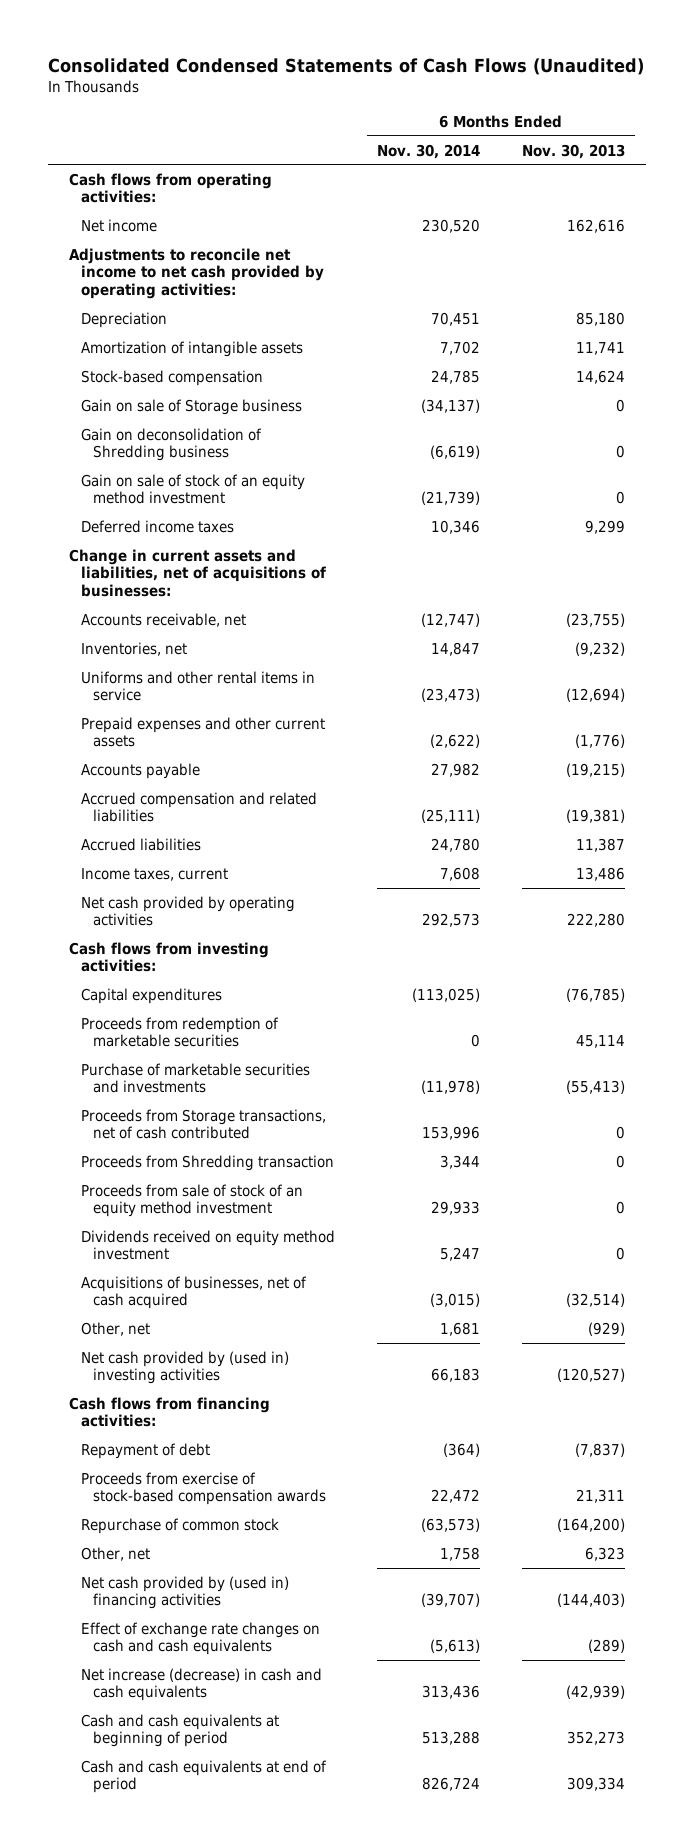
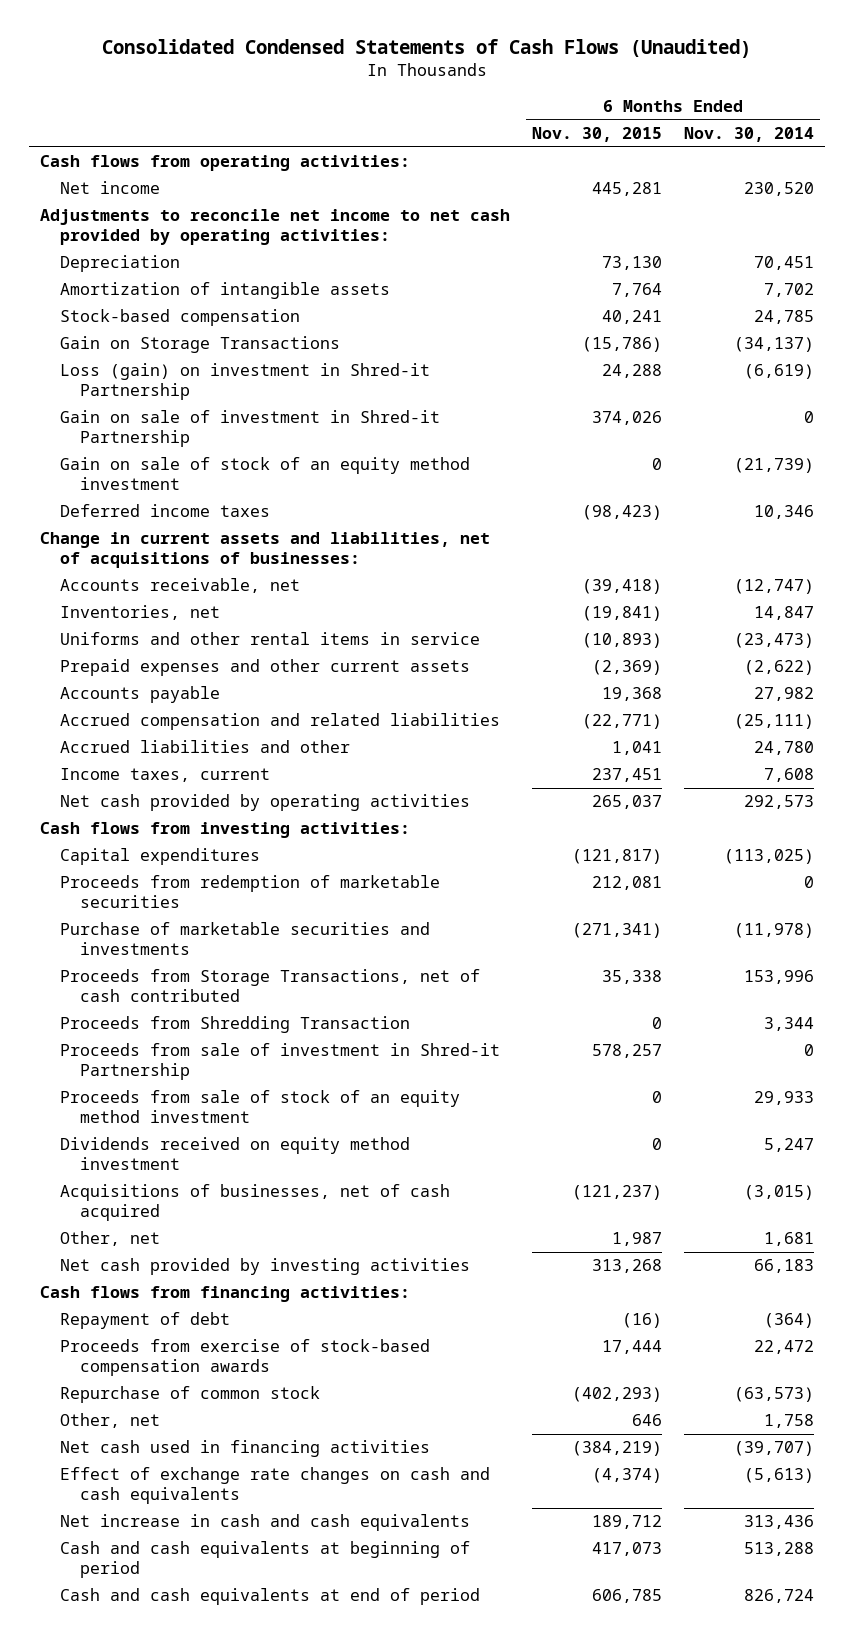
[521,143,625,159] Nov. 30, 2013 -> none
none -> [531,127,662,143] Nov. 30, 2015
[81,398,303,415] Gain on sale of Storage business -> [59,336,340,354] Gain on Storage Transactions
none -> [59,363,430,400] Loss (gain) on investment in Shred-it Partnership
[81,427,263,462] Gain on deconsolidation of Shredding business -> [59,410,440,447] Gain on sale of investment in Shred-it Partnership
[430,445,481,460] (6,619) -> [804,411,815,424] 0
[81,837,202,851] Accrued liabilities -> [59,740,350,754] Accrued liabilities and other
[81,1108,327,1140] Proceeds from Storage transactions, net of cash contributed -> [59,969,480,1002] Proceeds from Storage Transactions, net of cash contributed
[81,1154,335,1171] Proceeds from Shredding transaction -> [59,1016,410,1034] Proceeds from Shredding Transaction
none -> [59,1043,500,1080] Proceeds from sale of investment in Shred-it Partnership
[81,1350,290,1385] Net cash provided by (used in) investing activities -> [59,1258,470,1276] Net cash provided by investing activities
[81,1575,290,1610] Net cash provided by (used in) financing activities -> [59,1440,430,1458] Net cash used in financing activities
[81,1667,323,1702] Net increase (decrease) in cash and cash equivalents -> [59,1514,470,1532] Net increase in cash and cash equivalents

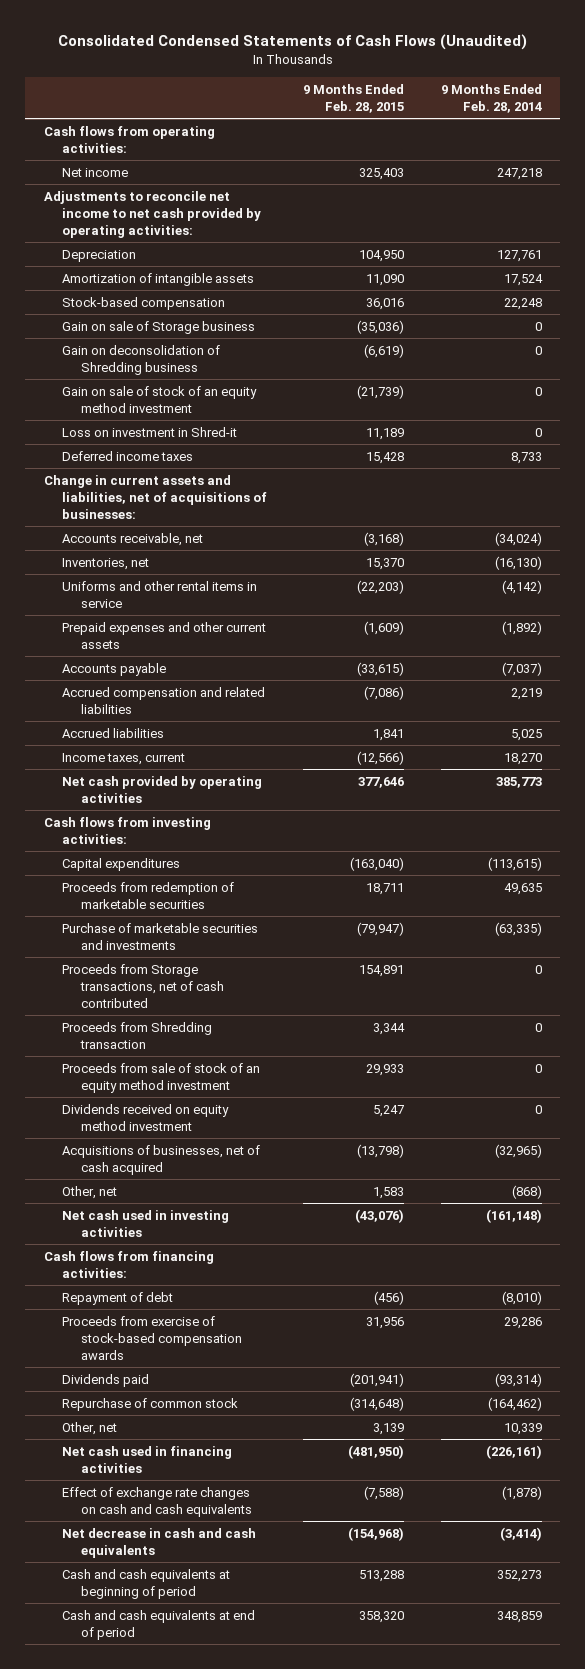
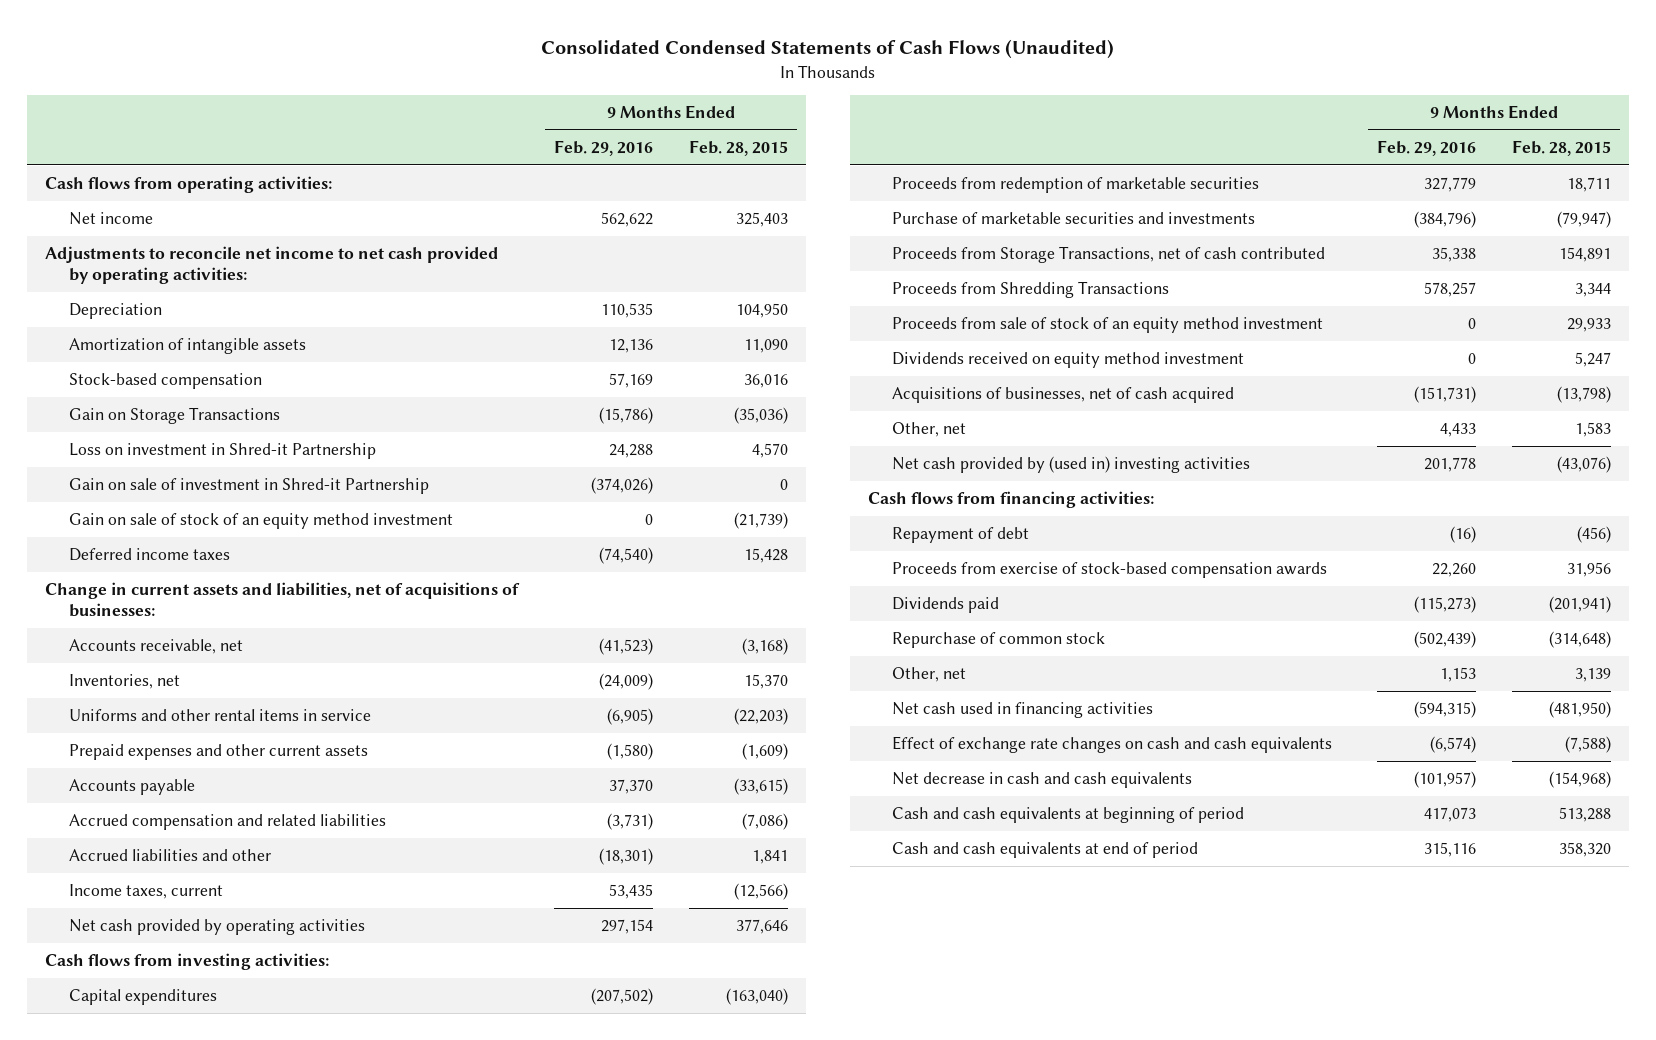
[440,83,542,113] 9 Months Ended Feb. 28, 2014 -> none
none -> [553,139,653,156] Feb. 29, 2016
[62,320,256,334] Gain on sale of Storage business -> [68,407,280,425] Gain on Storage Transactions
none -> [68,443,376,460] Loss on investment in Shred-it Partnership
[62,344,221,375] Gain on deconsolidation of Shredding business -> [68,478,429,495] Gain on sale of investment in Shred-it Partnership
[364,343,405,358] (6,619) -> [779,479,788,491] 0
[62,426,238,437] Loss on investment in Shred-it -> none
[62,727,165,738] Accrued liabilities -> [68,849,271,862] Accrued liabilities and other
[62,963,224,1008] Proceeds from Storage transactions, net of cash contributed -> [891,246,1325,264] Proceeds from Storage Transactions, net of cash contributed
[62,1021,213,1049] Proceeds from Shredding transaction -> [891,281,1169,299] Proceeds from Shredding Transactions
[62,1209,230,1237] Net cash used in investing activities -> [891,456,1250,474] Net cash provided by (used in) investing activities

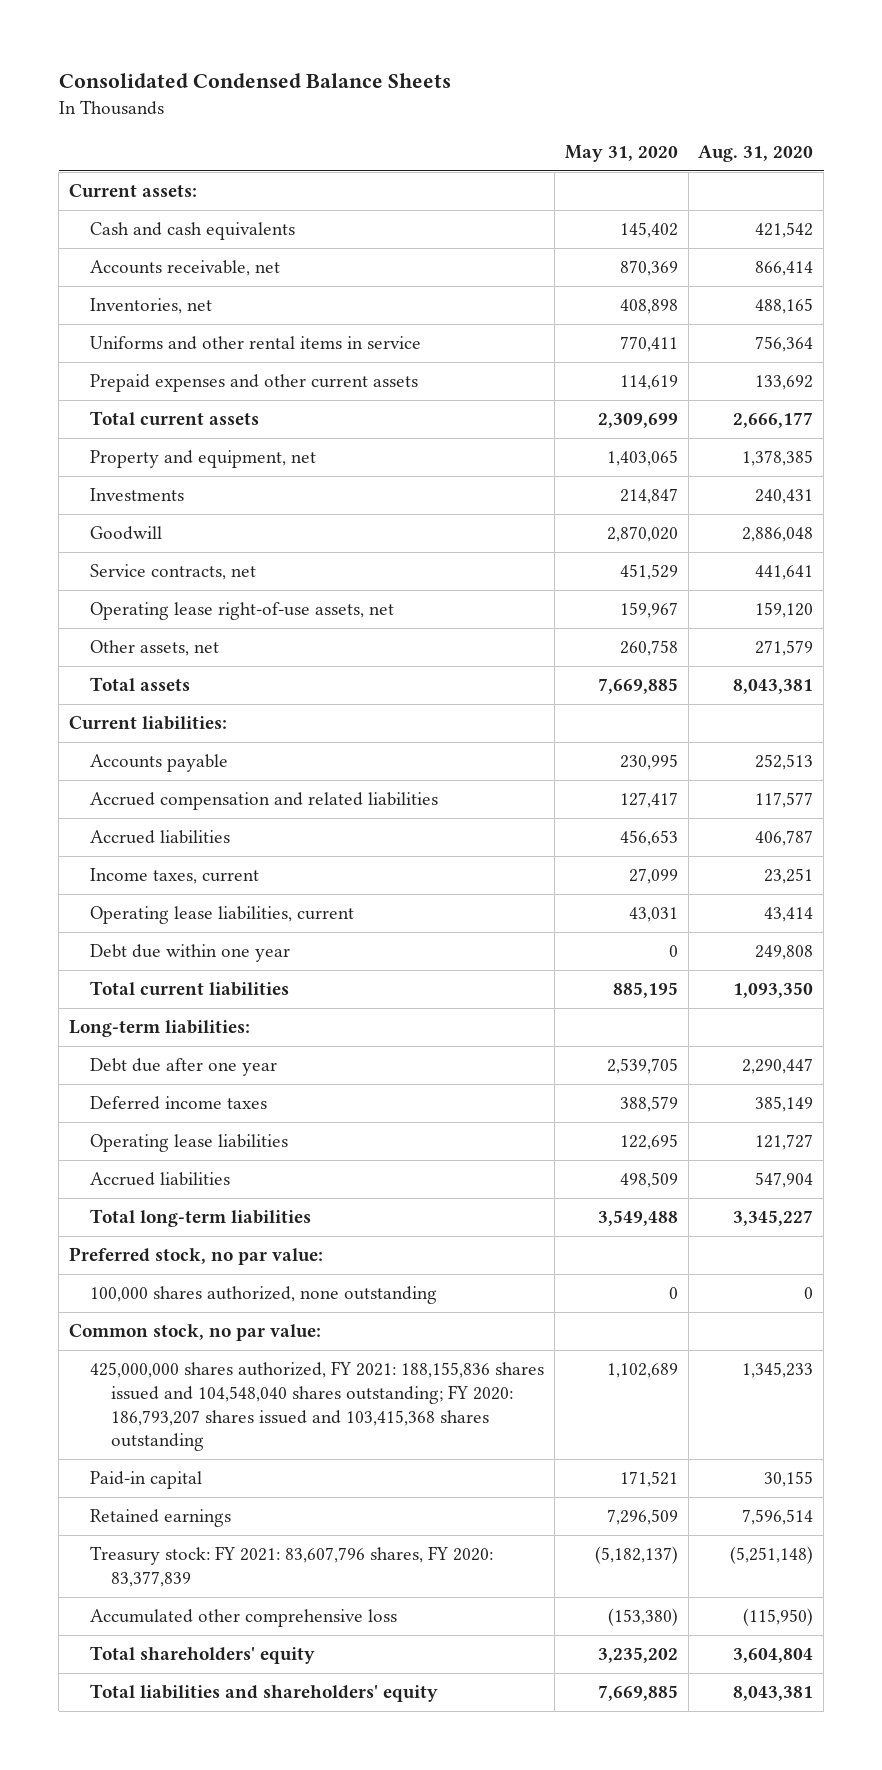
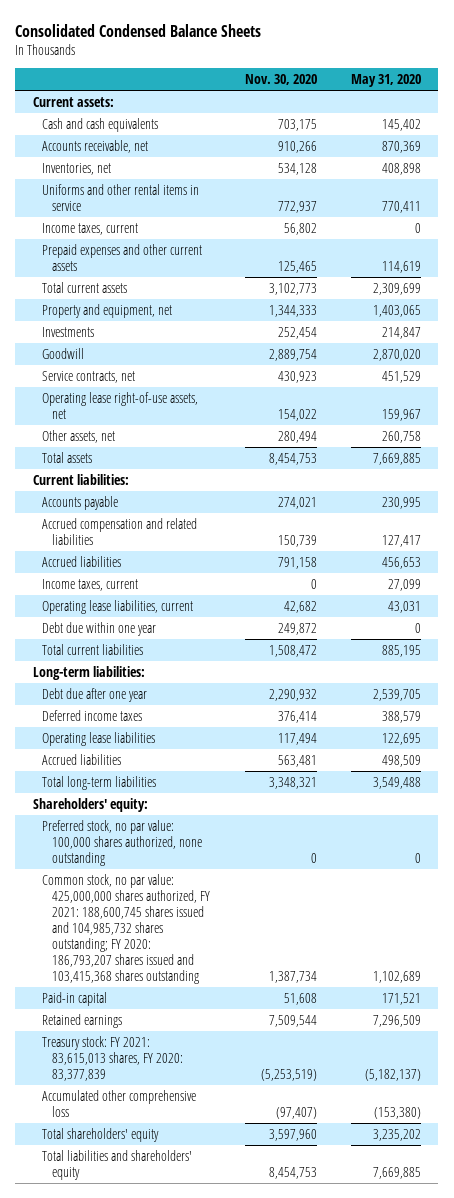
[698,144,814,162] Aug. 31, 2020 -> none
none -> [244,74,317,86] Nov. 30, 2020
none -> [42,222,139,235] Income taxes, current
[69,1247,324,1266] Preferred stock, no par value: -> none
[69,1324,322,1342] Common stock, no par value: -> none
none -> [32,797,148,812] Shareholders' equity:
[90,1286,438,1305] 100,000 shares authorized, none outstanding -> [42,819,203,866] Preferred stock, no par value: 100,000 shares authorized, none outstanding
[90,1361,545,1452] 425,000,000 shares authorized, FY 2021: 188,155,836 shares issued and 104,548,040 shares outstanding; FY 2020: 186,793,207 shares issued and 103,415,368 shares outstanding -> [42,873,211,984] Common stock, no par value: 425,000,000 shares authorized, FY 2021: 188,600,745 shares issued and 104,985,732 shares outstanding; FY 2020: 186,793,207 shares issued and 103,415,368 shares outstanding
[90,1546,494,1587] Treasury stock: FY 2021: 83,607,796 shares, FY 2020: 83,377,839 -> [42,1035,184,1081] Treasury stock: FY 2021: 83,615,013 shares, FY 2020: 83,377,839

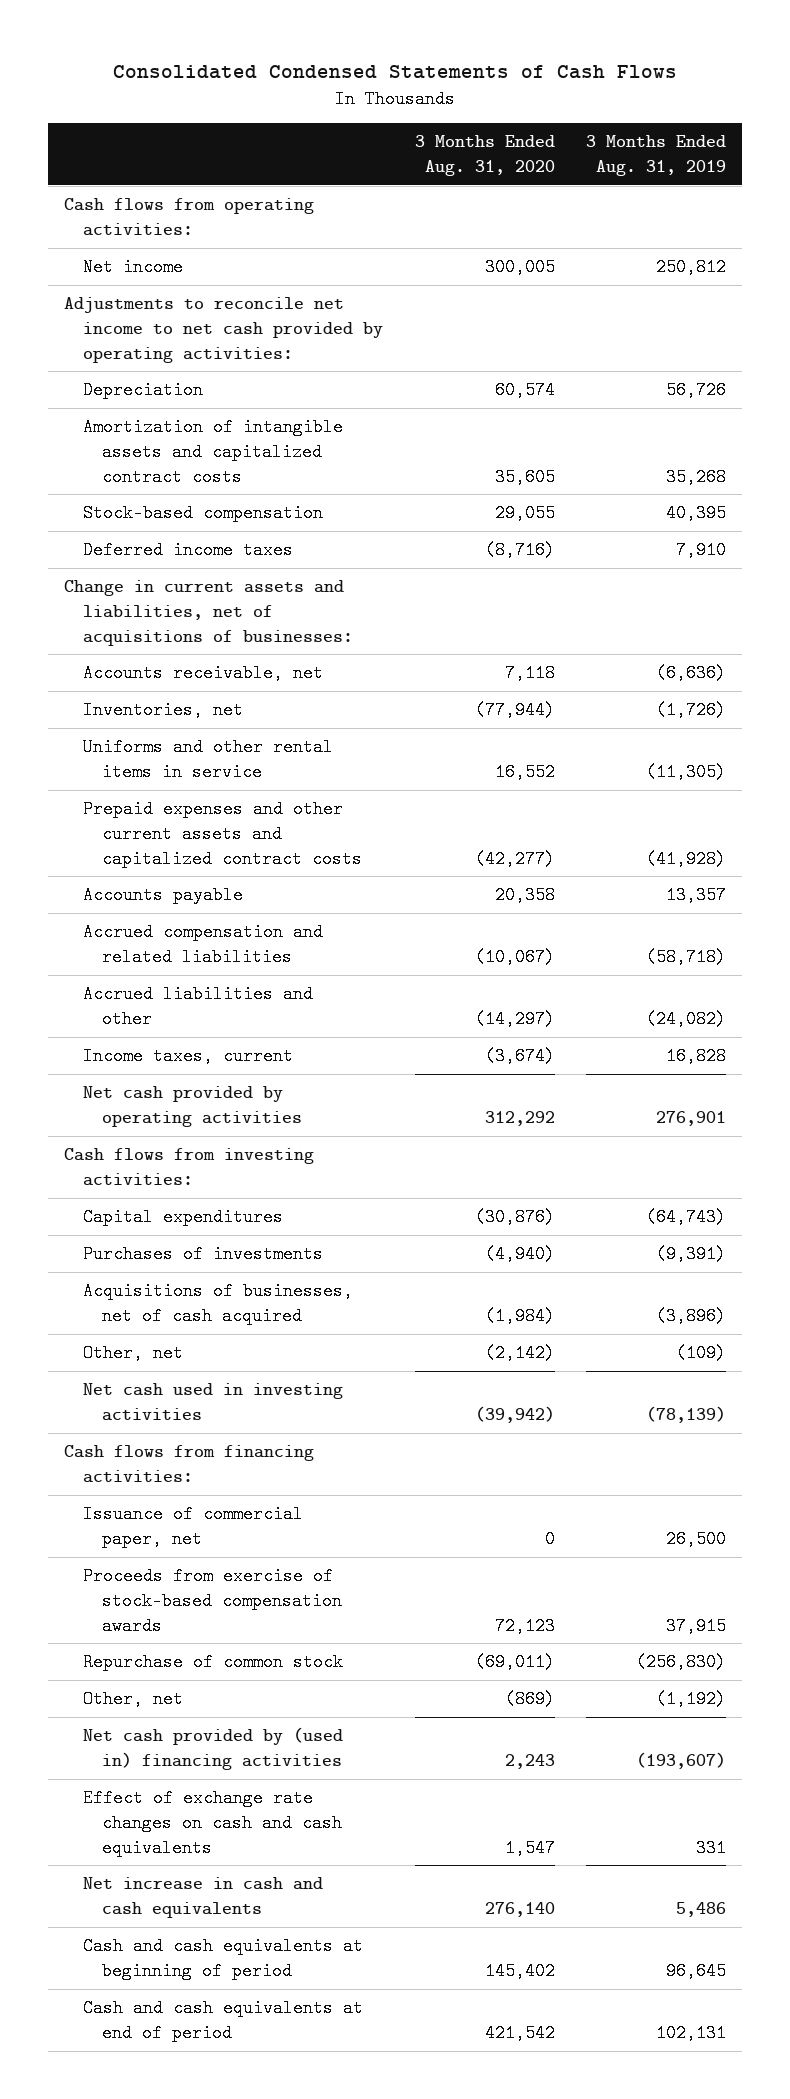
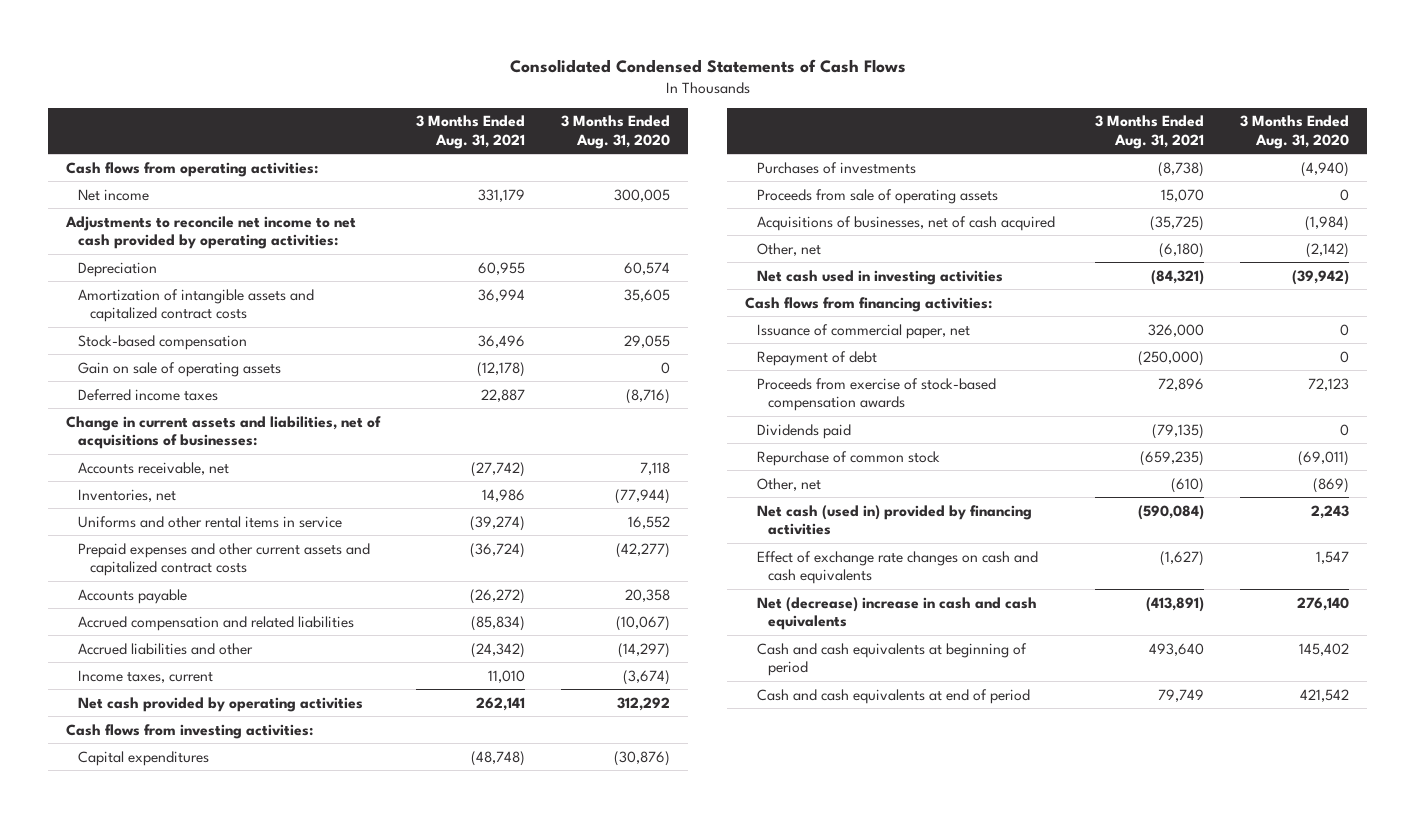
[586,135,727,177] 3 Months Ended Aug. 31, 2019 -> none
none -> [416,115,526,149] 3 Months Ended Aug. 31, 2021
none -> [78,361,282,377] Gain on sale of operating assets
none -> [756,188,998,204] Proceeds from sale of operating assets
none -> [756,350,877,366] Repayment of debt
none -> [756,423,851,439] Dividends paid
[83,1727,344,1771] Net cash provided by (used in) financing activities -> [756,504,1032,536] Net cash (used in) provided by financing activities
[83,1877,324,1919] Net increase in cash and cash equivalents -> [756,596,1037,631] Net (decrease) increase in cash and cash equivalents

